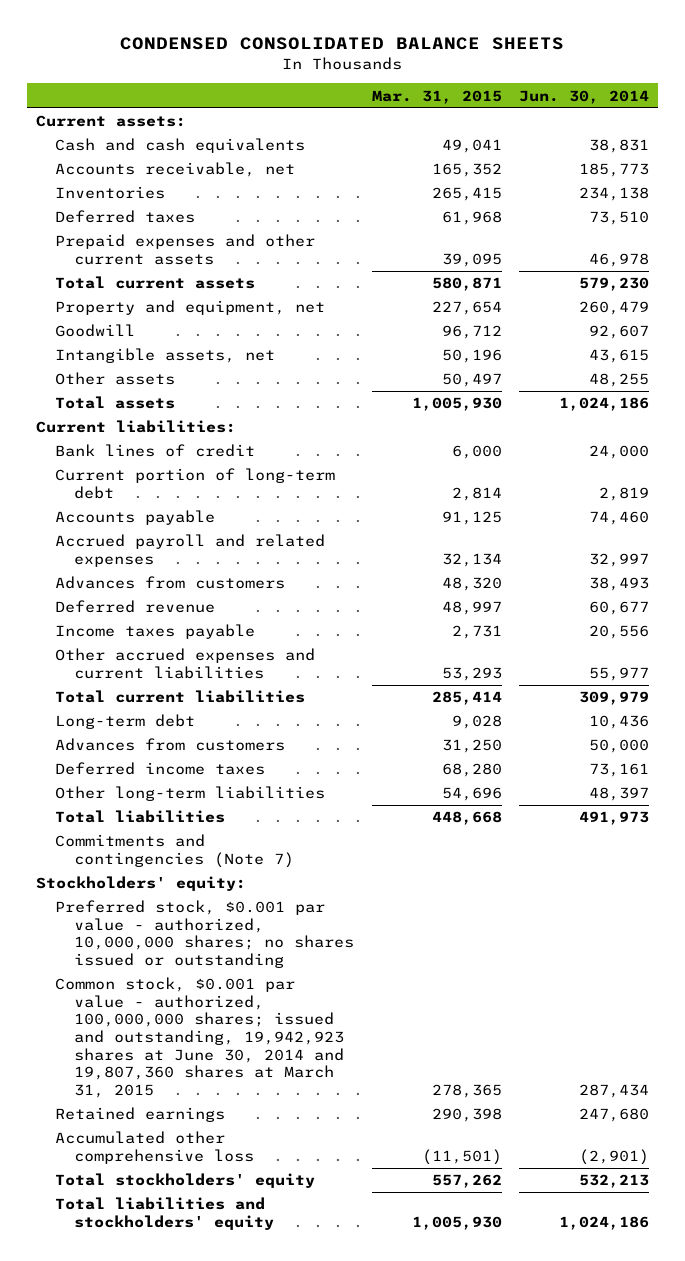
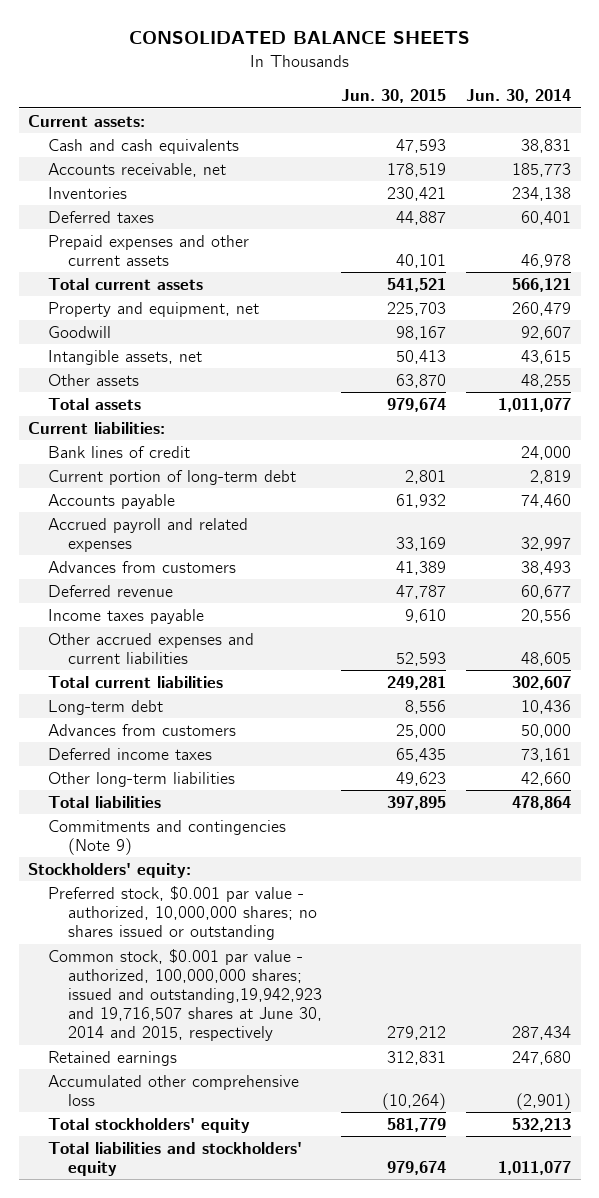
[120,37,565,51] CONDENSED CONSOLIDATED BALANCE SHEETS -> [128,31,470,45] CONSOLIDATED BALANCE SHEETS
[371,89,502,104] Mar. 31, 2015 -> none
none -> [341,89,447,104] Jun. 30, 2015
[589,211,650,226] 73,510 -> [520,210,571,225] 60,401
[579,277,650,292] 579,230 -> [511,277,571,292] 566,121
[559,397,650,412] 1,024,186 -> [497,397,571,412] 1,011,077
[589,666,650,681] 55,977 -> [520,652,571,667] 48,605
[579,691,650,706] 309,979 -> [511,675,571,690] 302,607
[589,787,650,802] 48,397 -> [520,771,571,786] 42,660
[579,811,650,826] 491,973 -> [511,795,571,810] 478,864
[54,834,295,868] Commitments and contingencies (Note 7) -> [48,819,287,856] Commitments and contingencies (Note 9)
[54,977,345,1098] Common stock, $0.001 par value - authorized, 100,000,000 shares; issued and outstanding, 19,942,923 shares at June 30, 2014 and 19,807,360 shares at March 31, 2015 -> [48,948,322,1042] Common stock, $0.001 par value - authorized, 100,000,000 shares; issued and outstanding,19,942,923 and 19,716,507 shares at June 30, 2014 and 2015, respectively
[559,1215,650,1230] 1,024,186 -> [497,1161,571,1176] 1,011,077

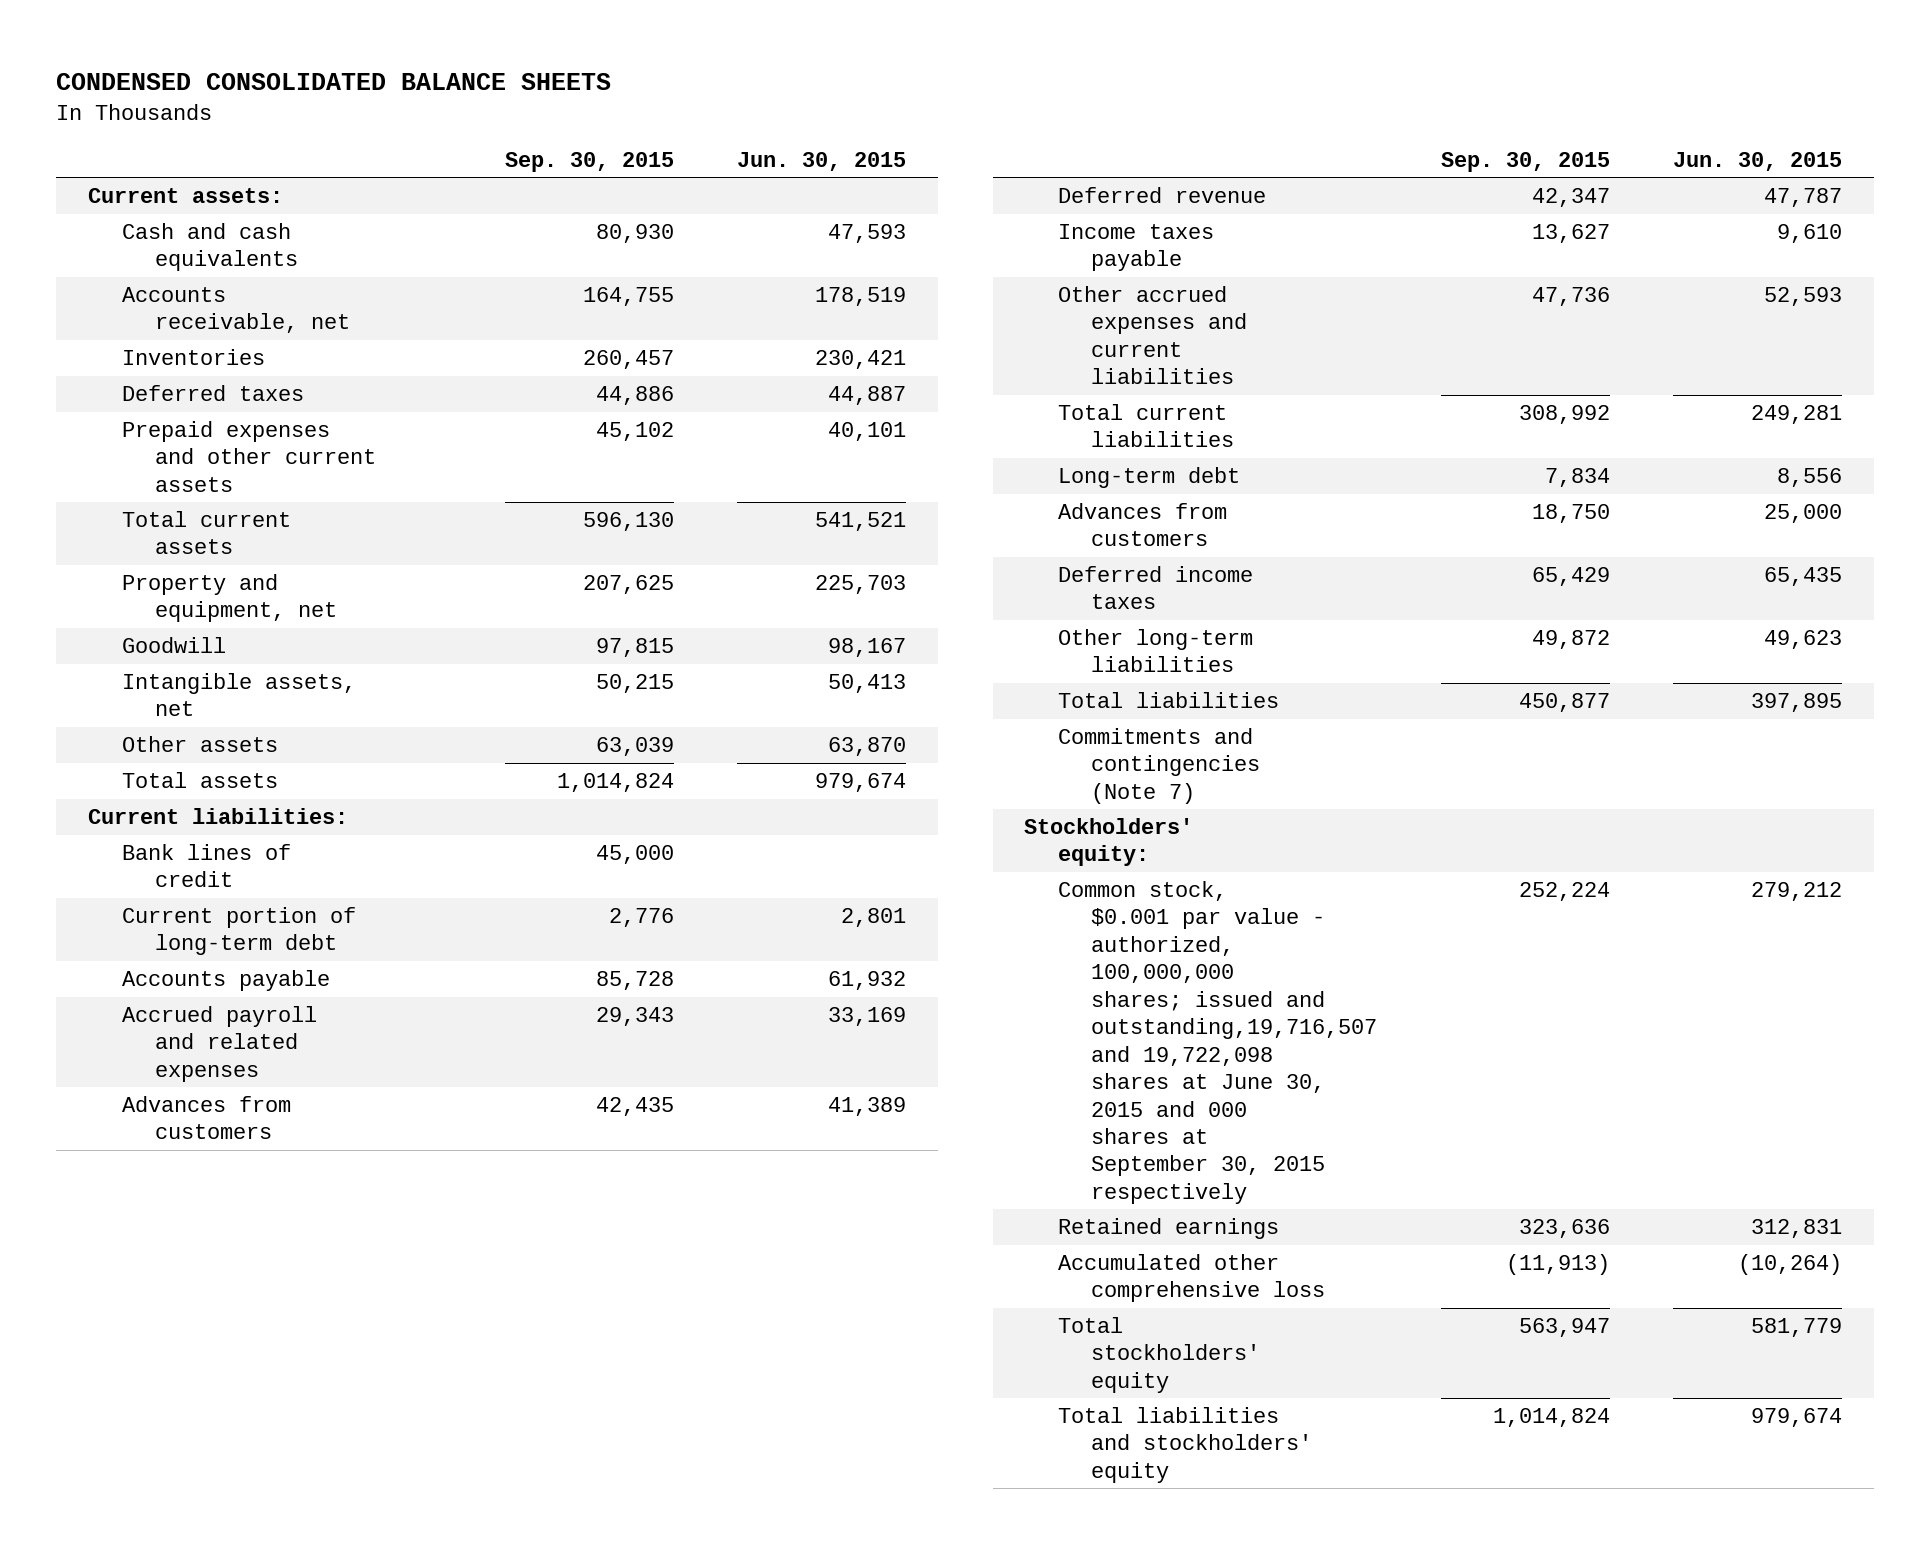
[128,31,470,45] CONSOLIDATED BALANCE SHEETS -> [56,73,612,91] CONDENSED CONSOLIDATED BALANCE SHEETS
[465,89,571,104] Jun. 30, 2014 -> none
none -> [504,151,674,172] Sep. 30, 2015
[48,819,287,856] Commitments and contingencies (Note 9) -> [1057,727,1261,804] Commitments and contingencies (Note 7)
[48,885,317,941] Preferred stock, $0.001 par value - authorized, 10,000,000 shares; no shares issued or outstanding -> none
[48,948,322,1042] Common stock, $0.001 par value - authorized, 100,000,000 shares; issued and outstanding,19,942,923 and 19,716,507 shares at June 30, 2014 and 2015, respectively -> [1057,880,1378,1204] Common stock, $0.001 par value - authorized, 100,000,000 shares; issued and outstanding,19,716,507 and 19,722,098 shares at June 30, 2015 and 000 shares at September 30, 2015 respectively

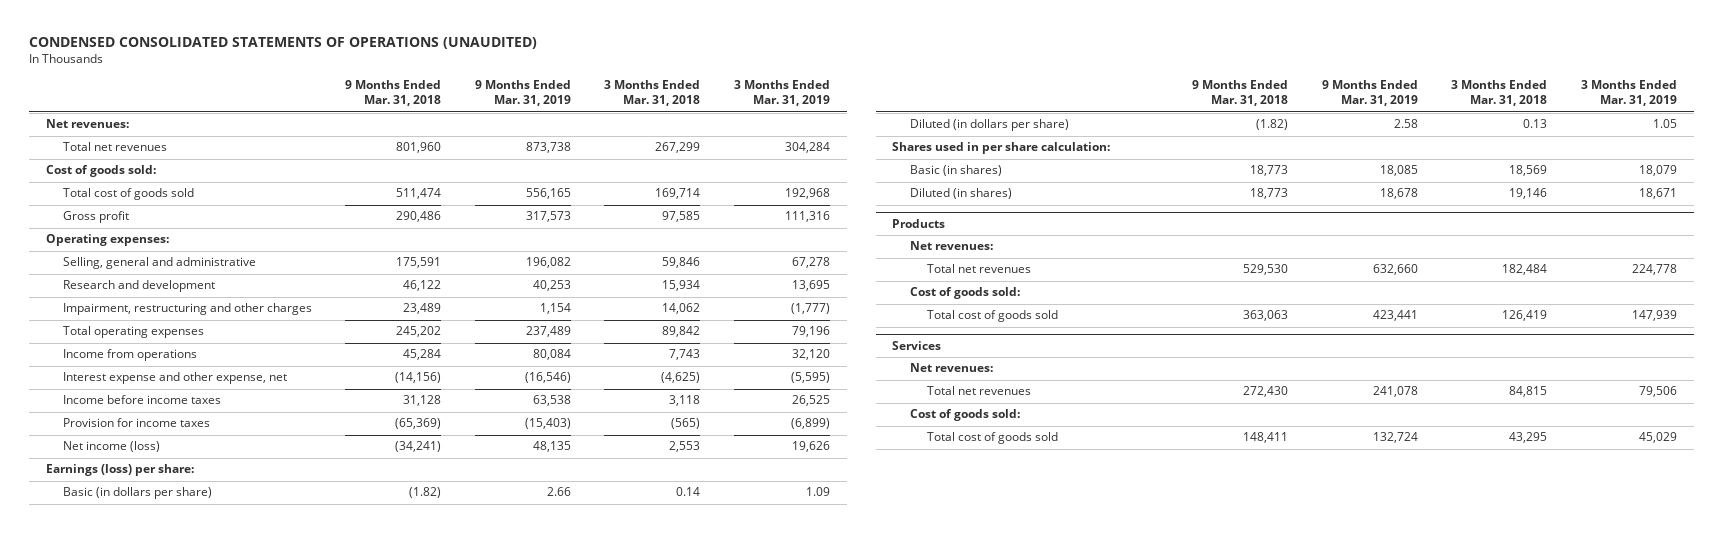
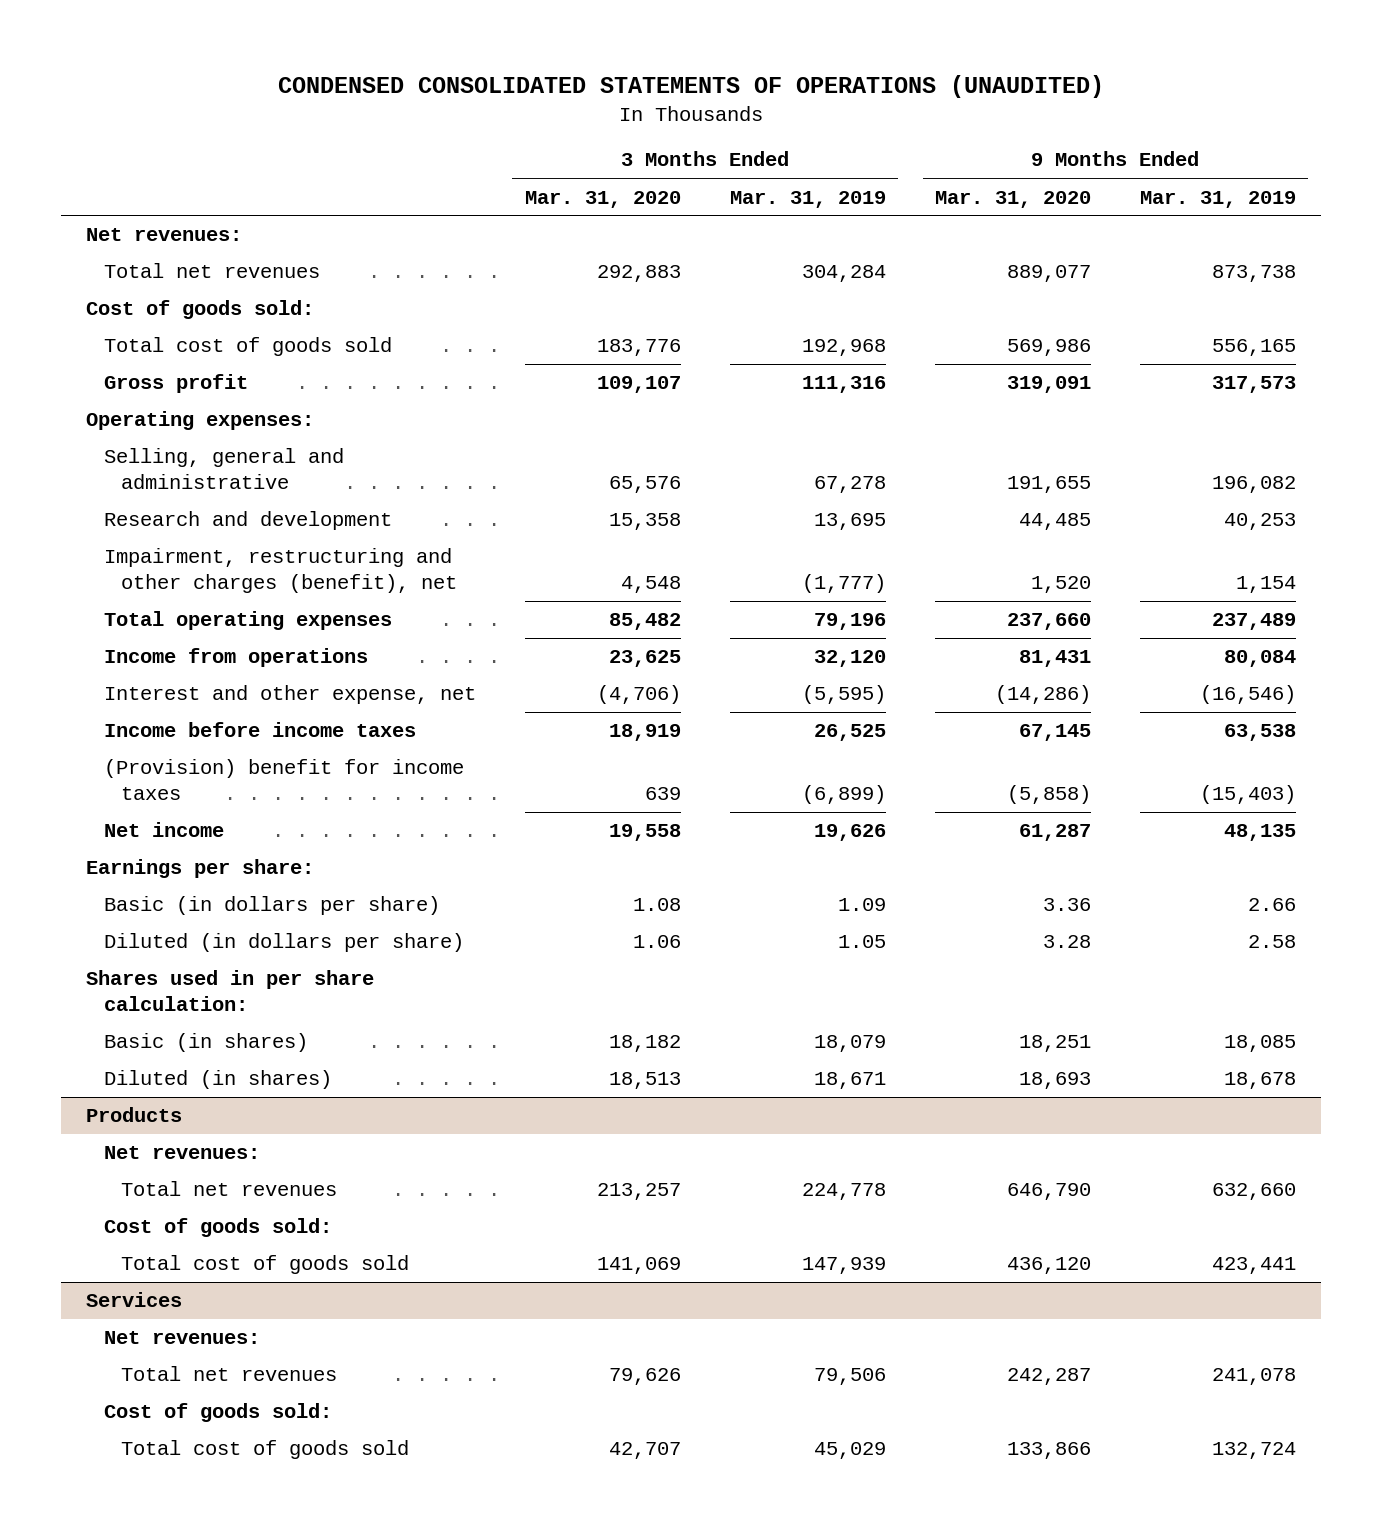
[345,80,442,107] 9 Months Ended Mar. 31, 2018 -> none
[604,80,701,107] 3 Months Ended Mar. 31, 2018 -> none
none -> [524,190,681,208] Mar. 31, 2020
none -> [934,190,1091,208] Mar. 31, 2020
[62,303,312,316] Impairment, restructuring and other charges -> [103,548,458,594] Impairment, restructuring and other charges (benefit), net
[62,372,287,385] Interest expense and other expense, net -> [103,685,476,705] Interest and other expense, net
[62,418,210,428] Provision for income taxes -> [103,759,464,801] (Provision) benefit for income taxes
[62,441,160,453] Net income (loss) -> [103,822,224,838] Net income
[45,464,194,477] Earnings (loss) per share: -> [85,859,314,879] Earnings per share:

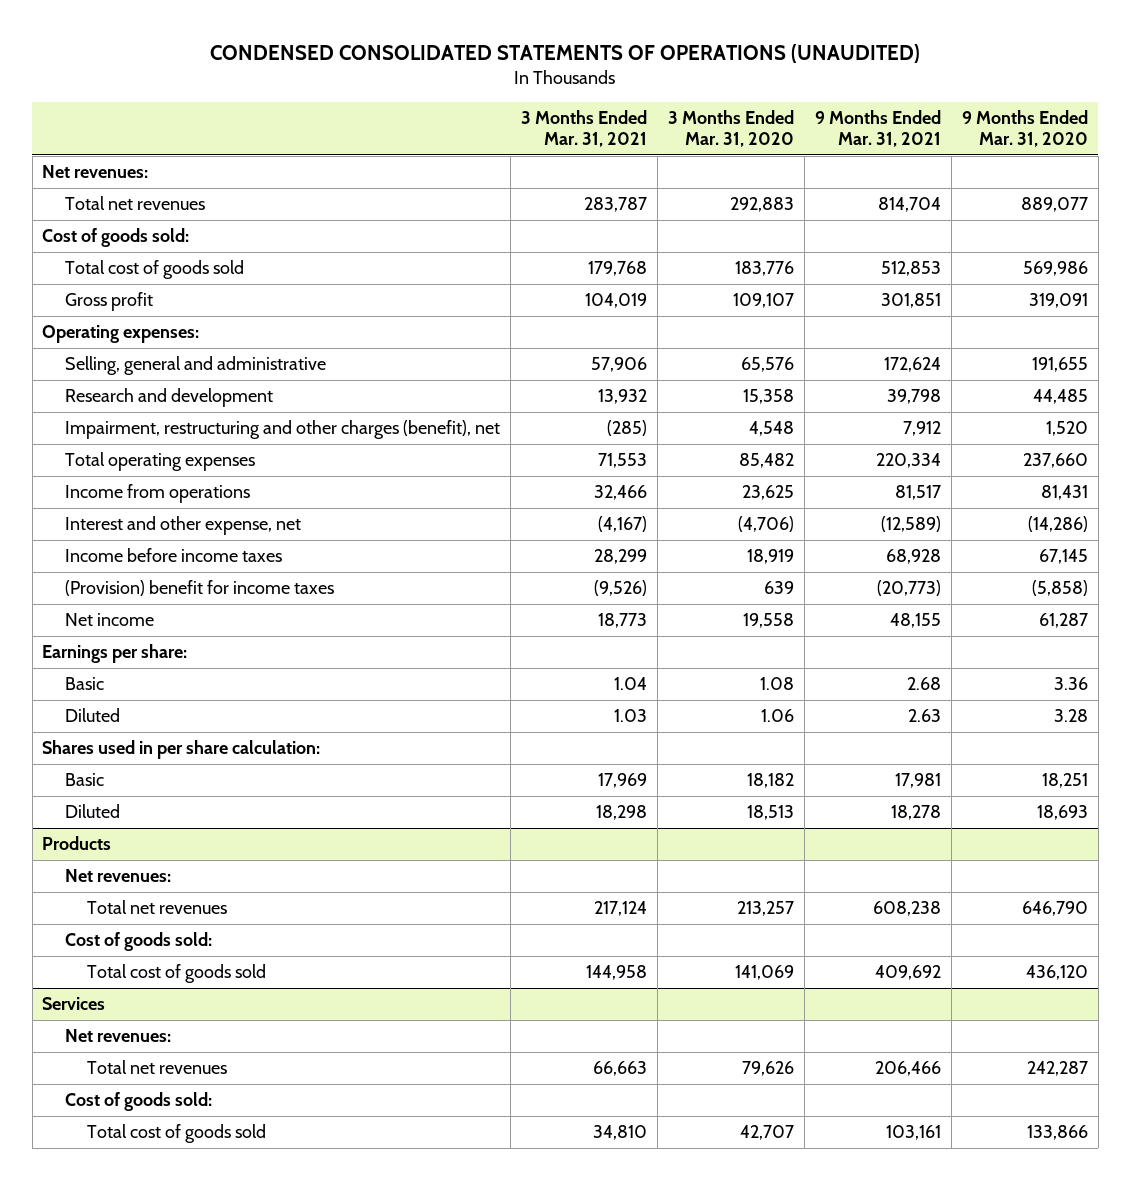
[729,190,886,208] Mar. 31, 2019 -> none
[1139,190,1296,208] Mar. 31, 2019 -> none
none -> [520,110,647,148] 3 Months Ended Mar. 31, 2021
none -> [814,110,941,148] 9 Months Ended Mar. 31, 2021
[103,896,440,916] Basic (in dollars per share) -> [64,677,104,691] Basic
[103,933,464,953] Diluted (in dollars per share) -> [64,708,120,723] Diluted
[103,1033,308,1053] Basic (in shares) -> [64,773,104,787] Basic
[103,1070,332,1090] Diluted (in shares) -> [64,804,120,819] Diluted

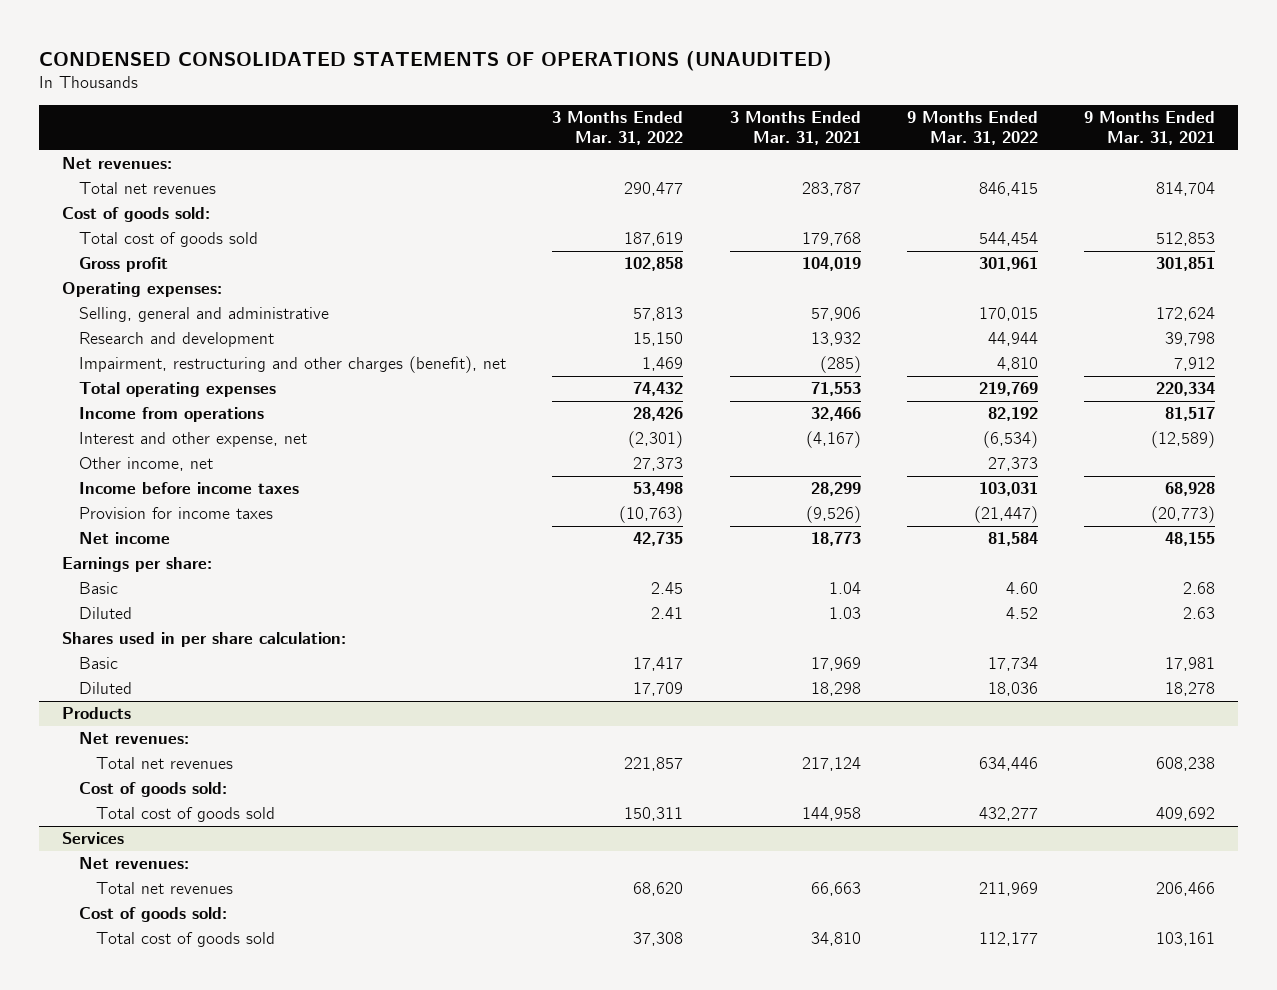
[667,110,794,148] 3 Months Ended Mar. 31, 2020 -> none
[961,110,1088,148] 9 Months Ended Mar. 31, 2020 -> none
none -> [552,111,684,146] 3 Months Ended Mar. 31, 2022
none -> [906,111,1038,146] 9 Months Ended Mar. 31, 2022
none -> [79,457,214,472] Other income, net
[64,580,334,597] (Provision) benefit for income taxes -> [79,507,274,520] Provision for income taxes

